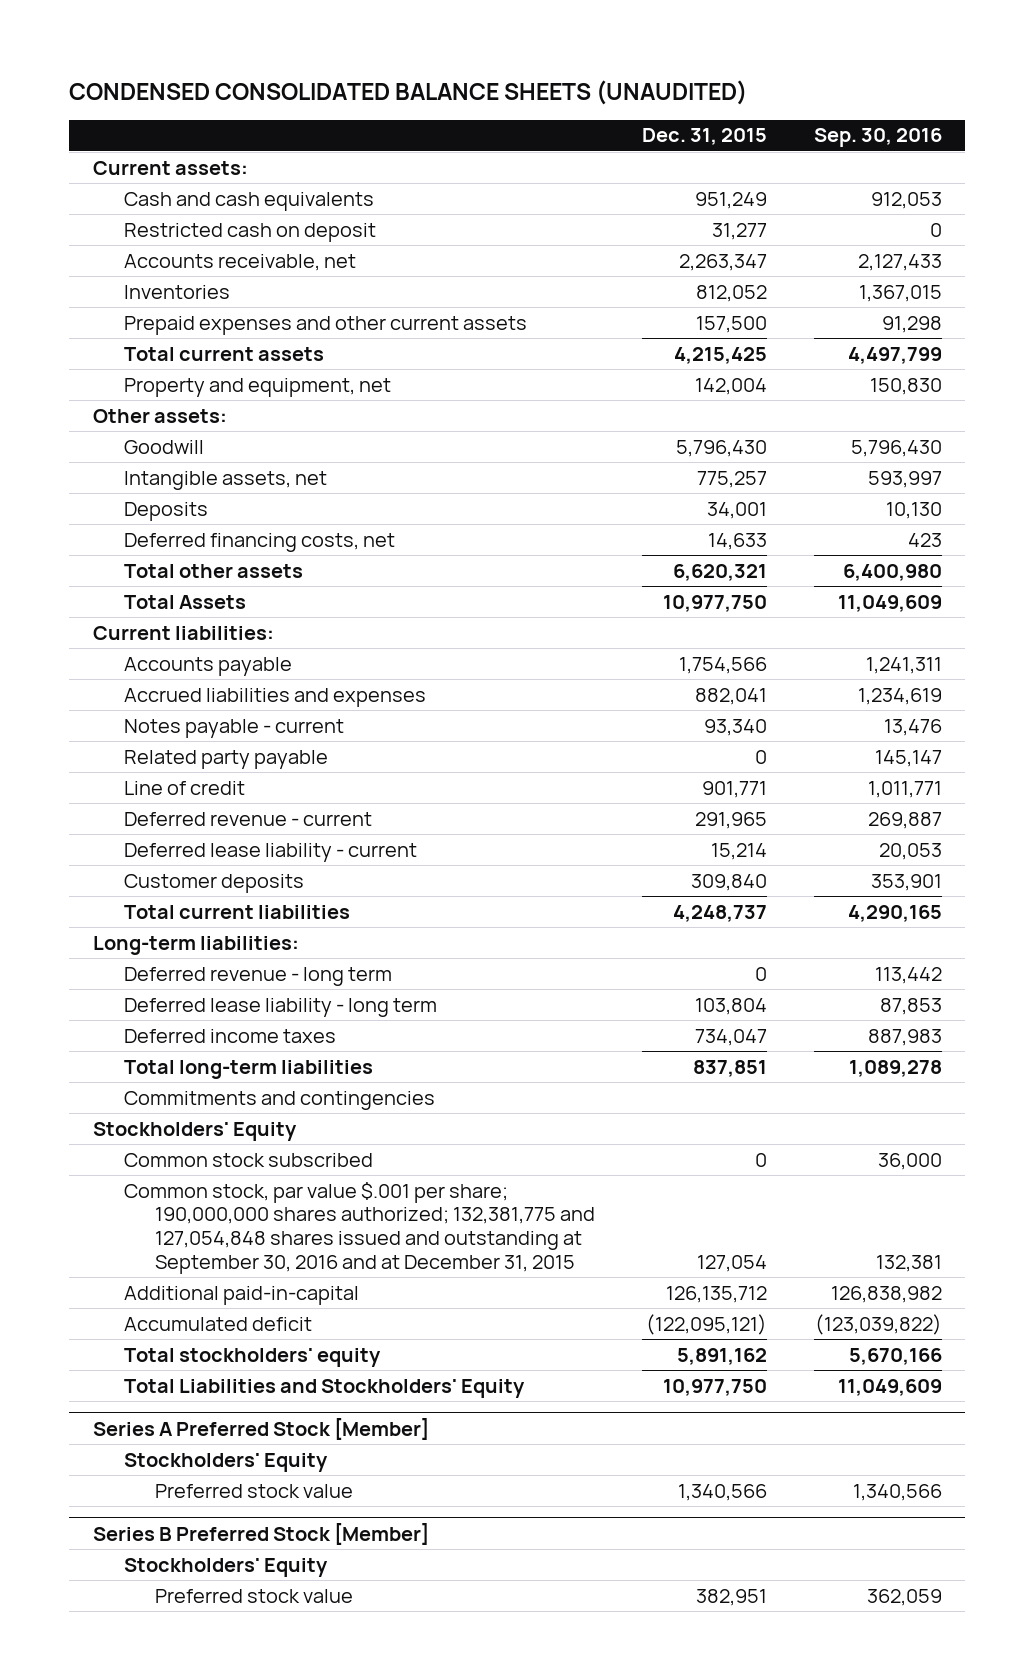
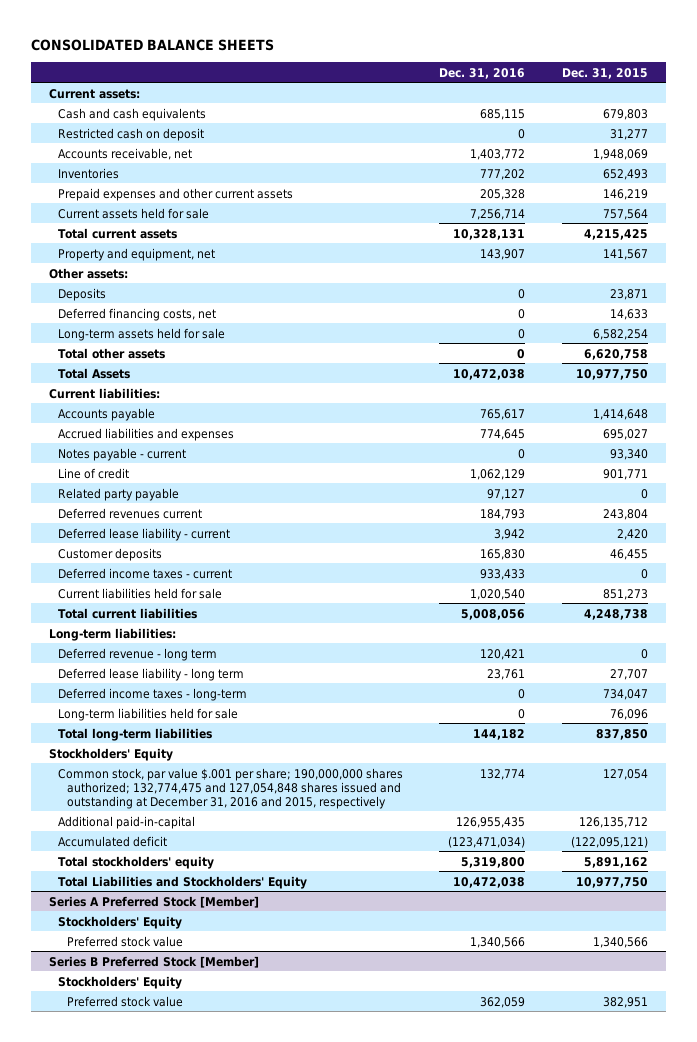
[69,79,748,105] CONDENSED CONSOLIDATED BALANCE SHEETS (UNAUDITED) -> [31,38,275,51] CONSOLIDATED BALANCE SHEETS
[813,128,942,148] Sep. 30, 2016 -> none
none -> [439,67,526,79] Dec. 31, 2016
[694,191,767,209] 951,249 -> [602,108,648,120] 679,803
[678,253,767,271] 2,263,347 -> [592,148,648,160] 1,948,069
[695,284,767,302] 812,052 -> [602,168,648,180] 652,493
[695,315,767,333] 157,500 -> [602,188,648,200] 146,219
none -> [58,207,210,219] Current assets held for sale
[694,377,767,395] 142,004 -> [602,248,648,260] 141,567
[123,439,204,454] Goodwill -> none
[123,470,327,490] Intangible assets, net -> none
[706,501,767,519] 34,001 -> [609,288,648,300] 23,871
none -> [58,327,226,341] Long-term assets held for sale
[672,563,767,581] 6,620,321 -> [583,348,648,360] 6,620,758
[678,656,767,674] 1,754,566 -> [592,408,648,420] 1,414,648
[694,687,767,705] 882,041 -> [602,428,648,440] 695,027
[123,749,328,769] Related party payable -> [58,487,180,501] Related party payable
[123,811,372,826] Deferred revenue - current -> [58,507,203,519] Deferred revenues current
[694,811,767,829] 291,965 -> [602,508,648,520] 243,804
[710,842,767,860] 15,214 -> [616,528,648,540] 2,420
[690,873,767,891] 309,840 -> [609,548,648,560] 46,455
none -> [58,567,233,579] Deferred income taxes - current
none -> [58,587,223,599] Current liabilities held for sale
[672,904,767,922] 4,248,737 -> [583,608,648,620] 4,248,738
[123,1090,435,1110] Commitments and contingencies -> none
[694,997,767,1015] 103,804 -> [609,668,648,680] 27,707
[123,1028,336,1043] Deferred income taxes -> [58,687,248,701] Deferred income taxes - long-term
none -> [58,707,239,721] Long-term liabilities held for sale
[692,1059,767,1077] 837,851 -> [595,728,648,740] 837,850
[123,1152,373,1167] Common stock subscribed -> none
[123,1181,595,1274] Common stock, par value $.001 per share; 190,000,000 shares authorized; 132,381,775 and 127,054,848 shares issued and outstanding at September 30, 2016 and at December 31, 2015 -> [58,767,404,809] Common stock, par value $.001 per share; 190,000,000 shares authorized; 132,774,475 and 127,054,848 shares issued and outstanding at December 31, 2016 and 2015, respectively

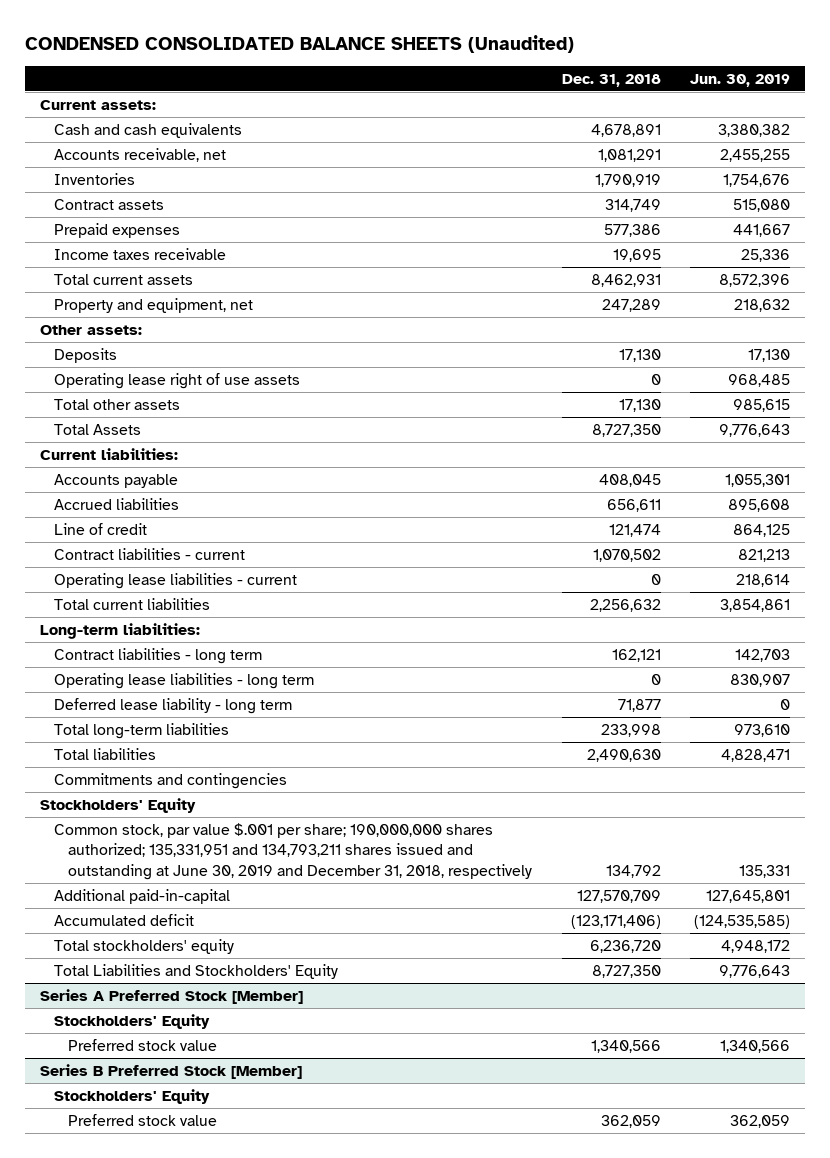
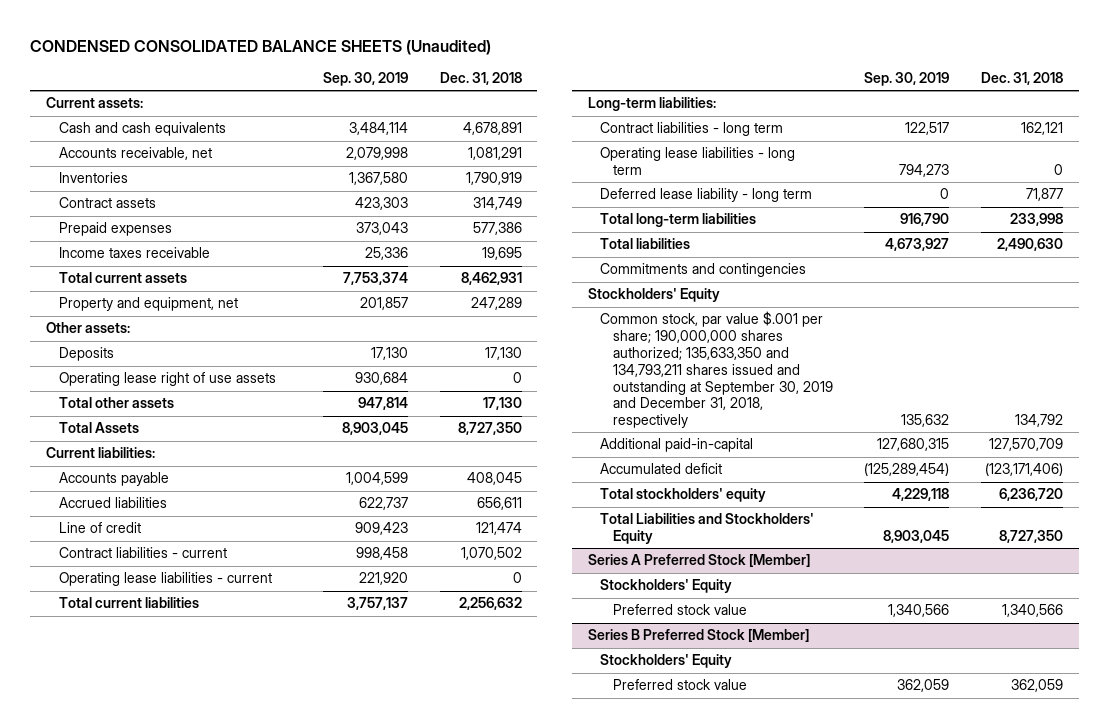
[690,73,791,87] Jun. 30, 2019 -> none
none -> [322,71,408,86] Sep. 30, 2019
[54,822,533,880] Common stock, par value $.001 per share; 190,000,000 shares authorized; 135,331,951 and 134,793,211 shares issued and outstanding at June 30, 2019 and December 31, 2018, respectively -> [600,311,833,429] Common stock, par value $.001 per share; 190,000,000 shares authorized; 135,633,350 and 134,793,211 shares issued and outstanding at September 30, 2019 and December 31, 2018, respectively

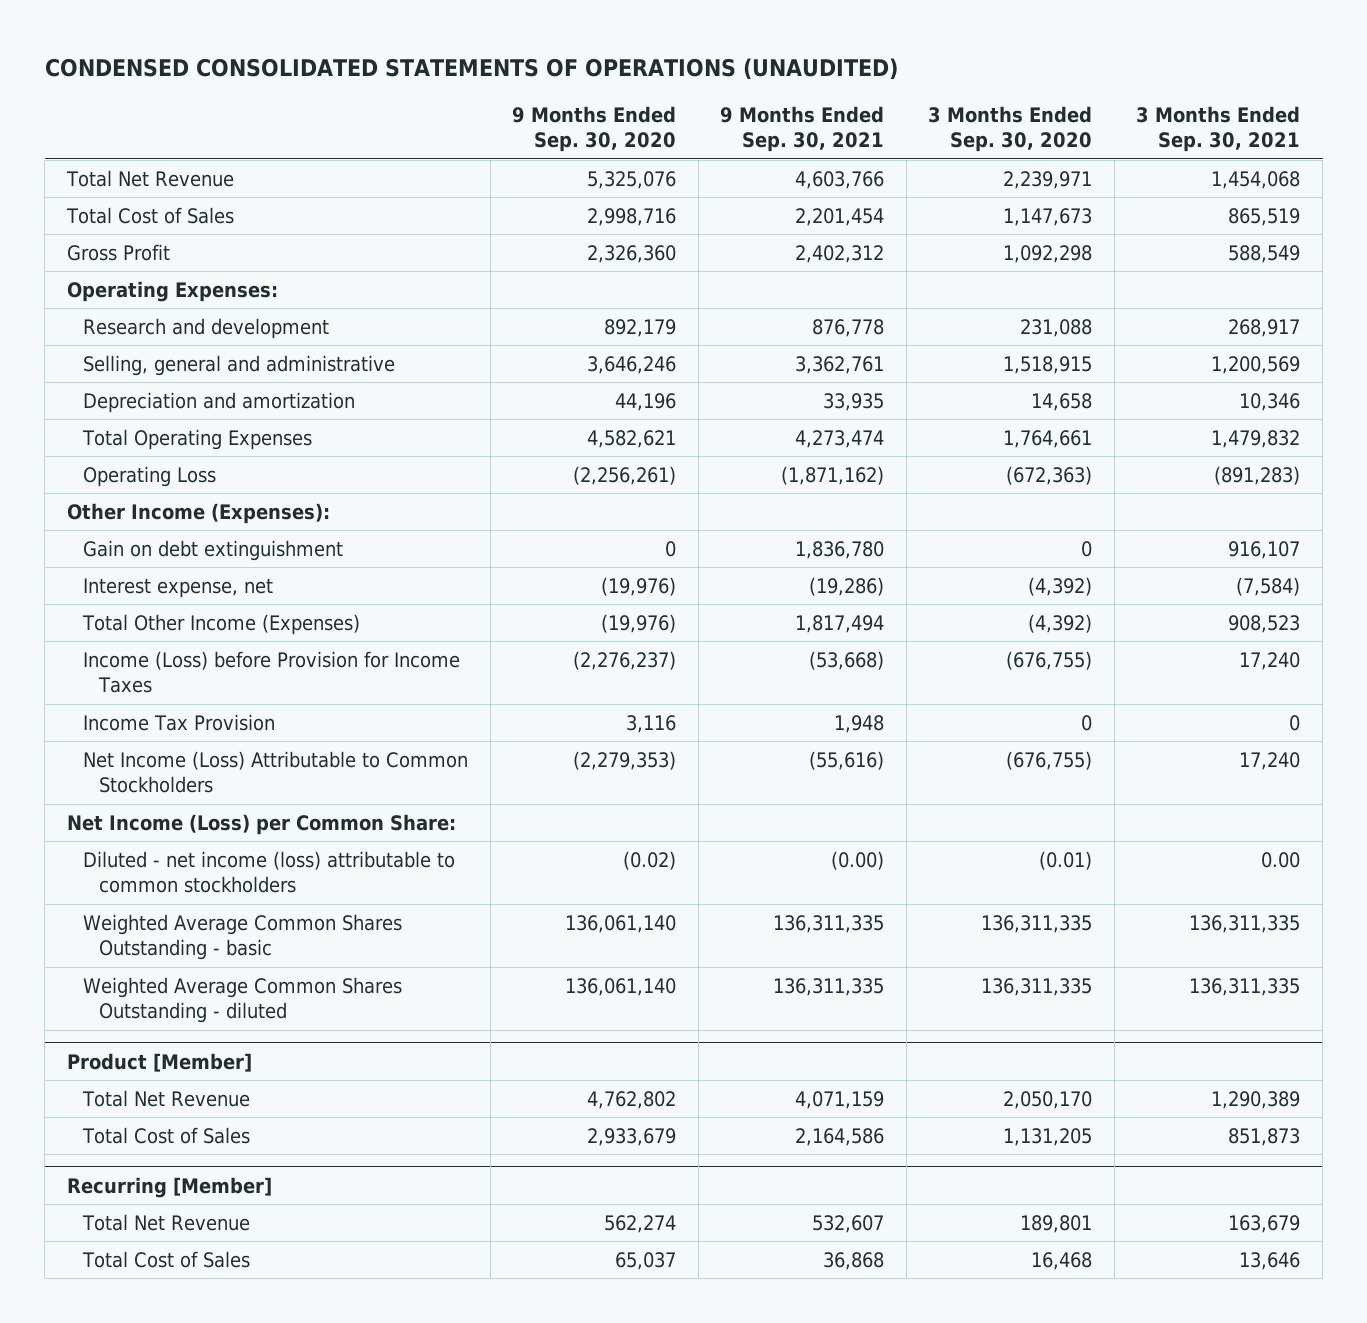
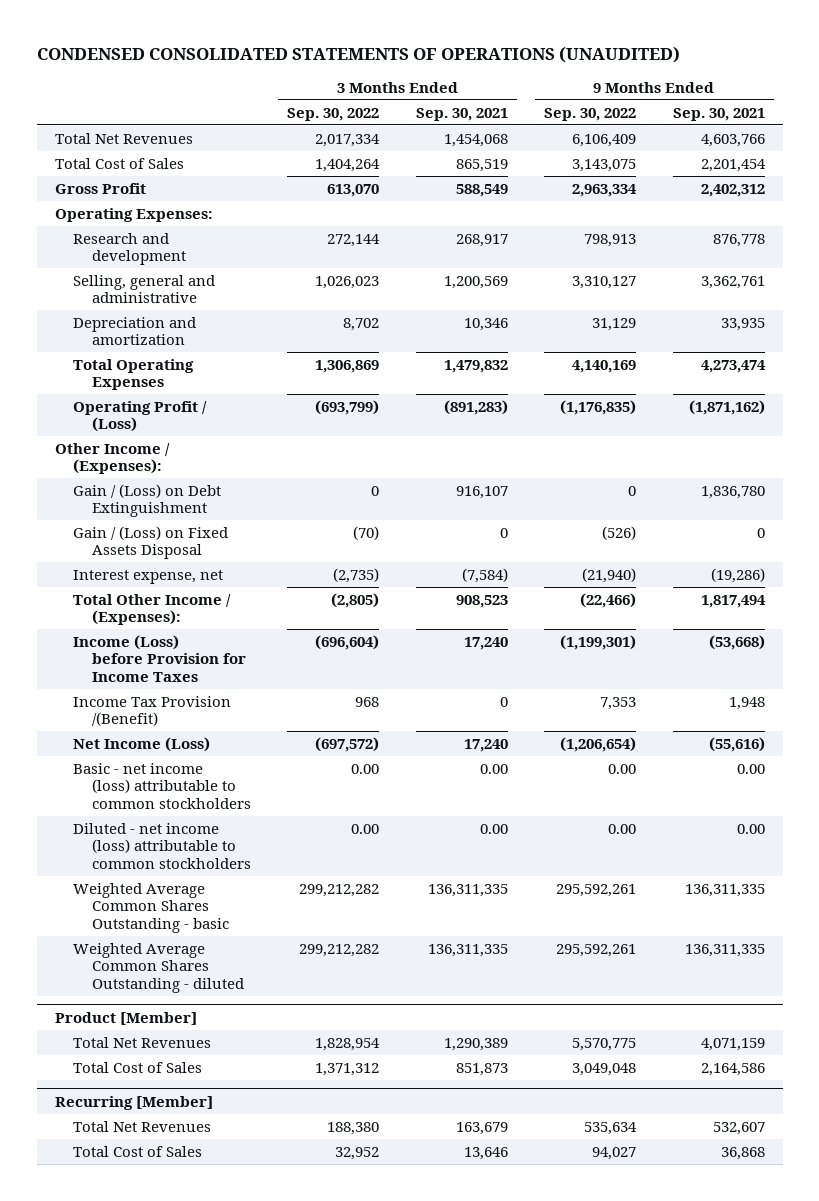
[512,106,677,153] 9 Months Ended Sep. 30, 2020 -> none
[928,106,1093,153] 3 Months Ended Sep. 30, 2020 -> none
none -> [287,107,380,121] Sep. 30, 2022
none -> [544,107,637,121] Sep. 30, 2022
[65,169,234,187] Total Net Revenue -> [54,132,193,144] Total Net Revenues
[83,465,217,487] Operating Loss -> [73,400,208,433] Operating Profit / (Loss)
[66,502,330,524] Other Income (Expenses): -> [54,442,170,475] Other Income / (Expenses):
[83,539,344,561] Gain on debt extinguishment -> [73,483,222,518] Gain / (Loss) on Debt Extinguishment
none -> [73,525,229,560] Gain / (Loss) on Fixed Assets Disposal
[82,613,361,635] Total Other Income (Expenses) -> [73,593,232,626] Total Other Income / (Expenses):
[66,813,456,835] Net Income (Loss) per Common Share: -> none
[83,713,276,731] Income Tax Provision -> [73,695,232,727] Income Tax Provision /(Benefit)
[83,750,469,794] Net Income (Loss) Attributable to Common Stockholders -> [73,736,211,752] Net Income (Loss)
none -> [73,762,252,809] Basic - net income (loss) attributable to common stockholders
[831,850,885,870] (0.00) -> [736,823,765,834] 0.00
[82,1089,251,1107] Total Net Revenue -> [73,1036,212,1048] Total Net Revenues
[82,1213,251,1231] Total Net Revenue -> [73,1120,212,1132] Total Net Revenues

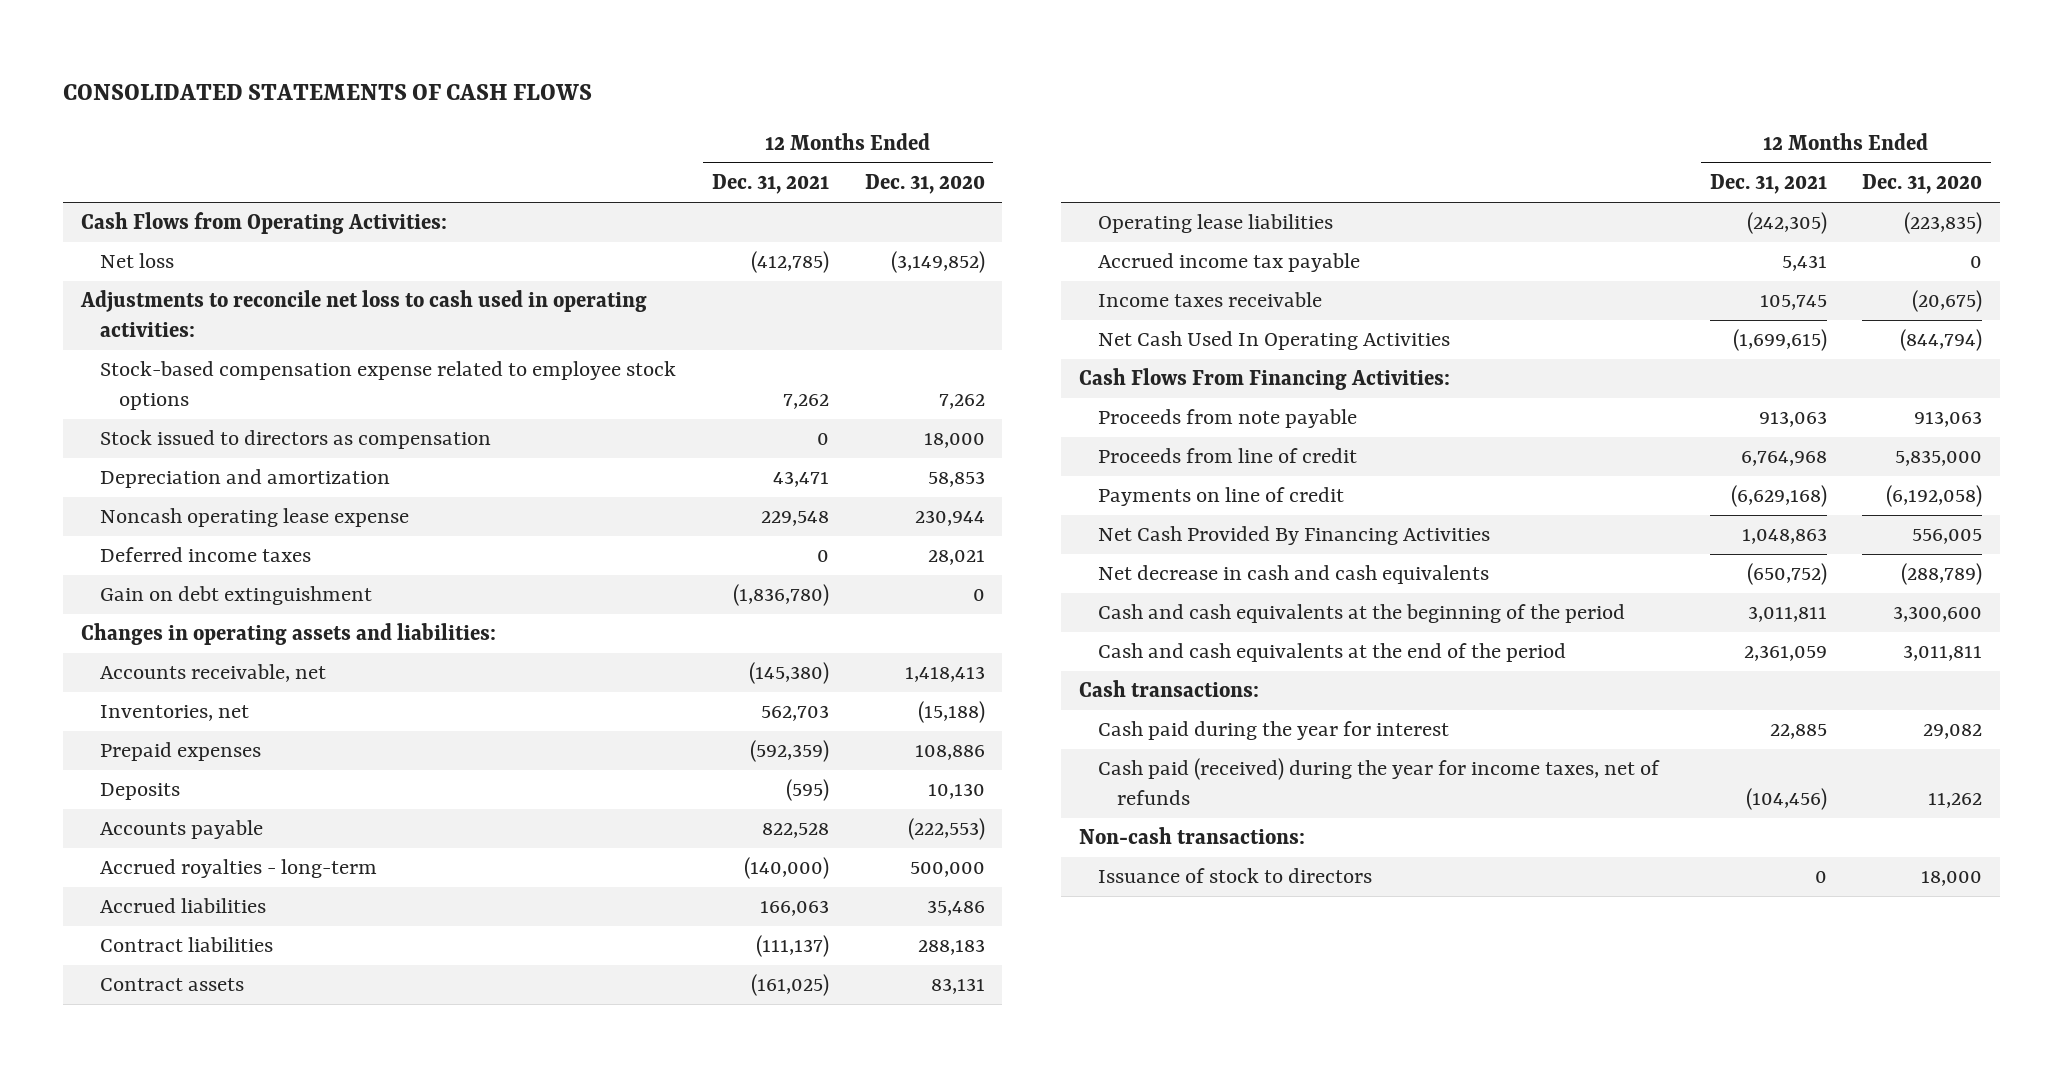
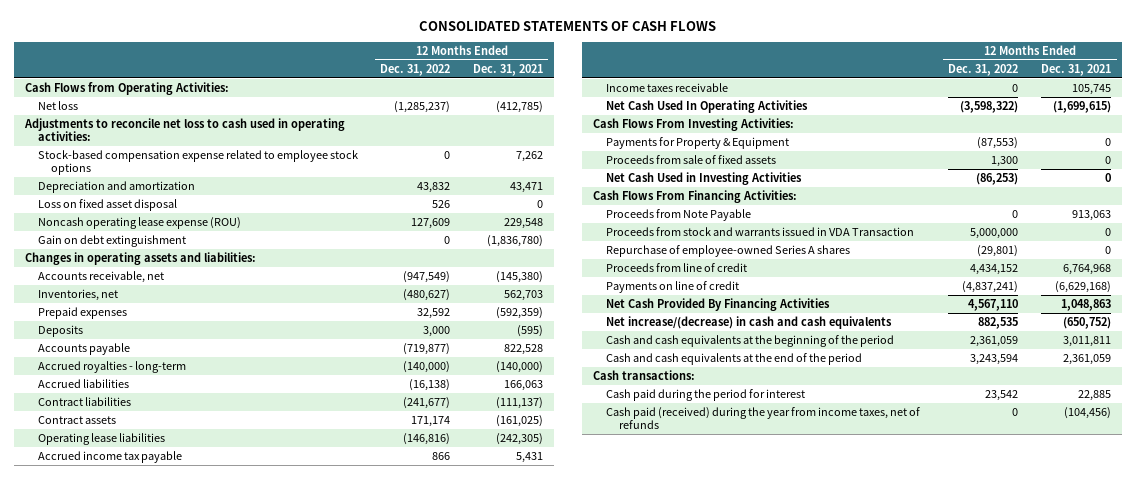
[864,174,985,195] Dec. 31, 2020 -> none
none -> [380,63,451,76] Dec. 31, 2022
[100,430,492,450] Stock issued to directors as compensation -> none
[100,547,312,563] Deferred income taxes -> none
none -> [37,198,177,211] Loss on fixed asset disposal
[100,508,410,528] Noncash operating lease expense -> [37,216,241,229] Noncash operating lease expense (ROU)
none -> [593,117,795,131] Cash Flows From Investing Activities:
none -> [605,136,789,149] Payments for Property & Equipment
none -> [605,154,776,164] Proceeds from sale of fixed assets
none -> [605,171,802,185] Net Cash Used in Investing Activities
[1097,409,1357,429] Proceeds from note payable -> [605,208,751,221] Proceeds from Note Payable
none -> [605,226,914,236] Proceeds from stock and warrants issued in VDA Transaction
none -> [605,244,850,257] Repurchase of employee-owned Series A shares
[1097,565,1489,585] Net decrease in cash and cash equivalents -> [605,315,892,329] Net increase/(decrease) in cash and cash equivalents
[1078,827,1305,845] Non-cash transactions: -> none
[1097,868,1372,884] Issuance of stock to directors -> none
[1097,721,1449,741] Cash paid during the year for interest -> [605,388,805,401] Cash paid during the period for interest
[1097,758,1660,805] Cash paid (received) during the year for income taxes, net of refunds -> [605,406,920,430] Cash paid (received) during the year from income taxes, net of refunds

